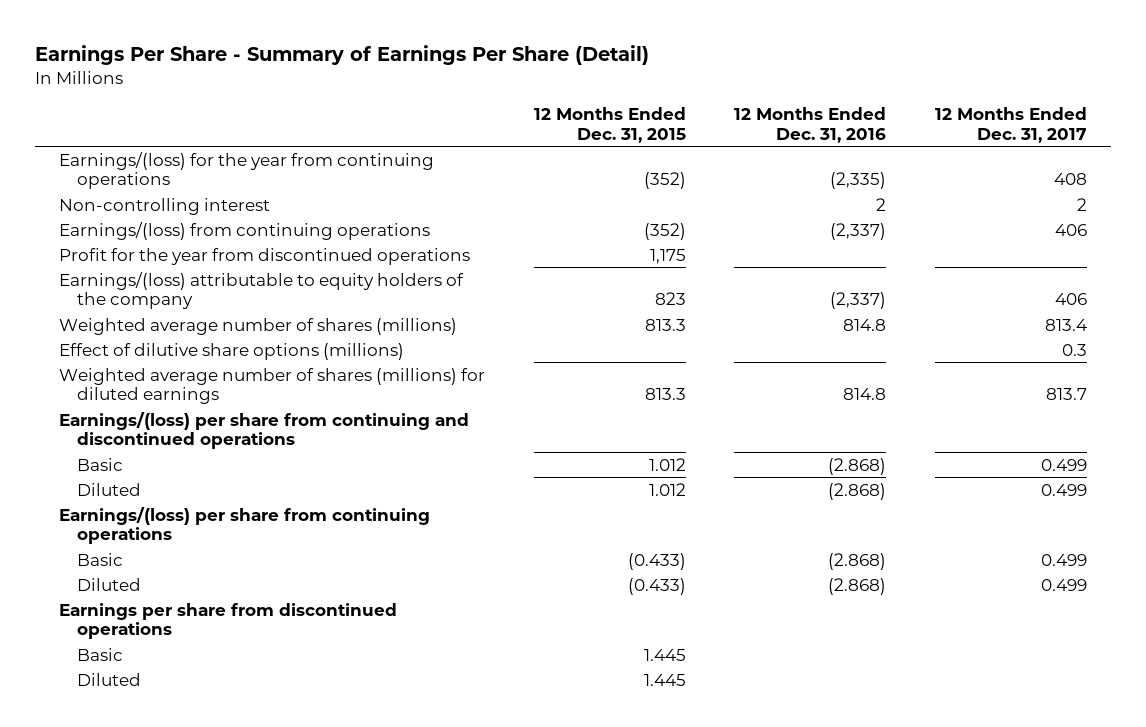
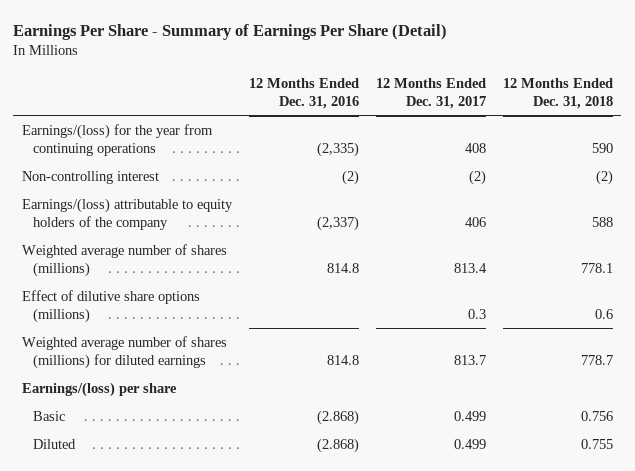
[533,107,686,143] 12 Months Ended Dec. 31, 2015 -> none
none -> [502,77,613,110] 12 Months Ended Dec. 31, 2018
[58,221,430,240] Earnings/(loss) from continuing operations -> none
[58,247,470,265] Profit for the year from discontinued operations -> none
[876,197,887,211] 2 -> [341,169,359,185] (2)
[1076,197,1087,211] 2 -> [468,169,486,185] (2)
[76,457,123,471] Basic -> none
[76,482,141,496] Diluted -> none
[58,506,430,545] Earnings/(loss) per share from continuing operations -> none
[58,411,469,450] Earnings/(loss) per share from continuing and discontinued operations -> [21,381,177,397] Earnings/(loss) per share
[58,602,397,640] Earnings per share from discontinued operations -> none
[76,647,123,661] Basic -> none
[76,672,141,686] Diluted -> none

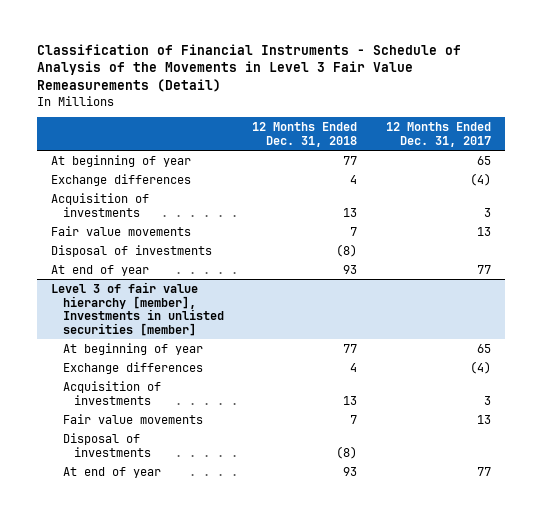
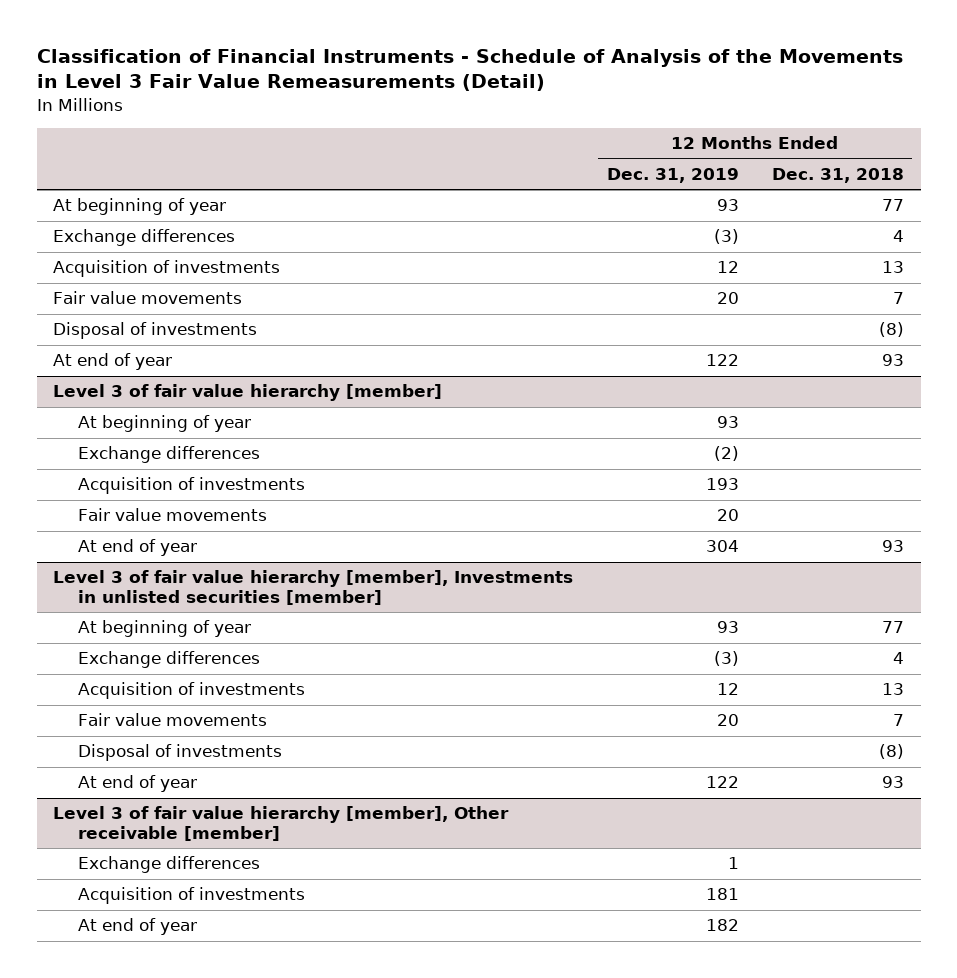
[385,121,491,147] 12 Months Ended Dec. 31, 2017 -> none
none -> [606,167,739,183] Dec. 31, 2019
none -> [53,384,443,402] Level 3 of fair value hierarchy [member]
none -> [77,415,251,433] At beginning of year
none -> [77,446,260,464] Exchange differences
none -> [77,477,305,495] Acquisition of investments
none -> [77,508,267,522] Fair value movements
none -> [77,539,197,557] At end of year
none -> [53,806,510,841] Level 3 of fair value hierarchy [member], Other receivable [member]
none -> [77,856,260,874] Exchange differences
none -> [77,887,305,905] Acquisition of investments
none -> [77,918,197,936] At end of year

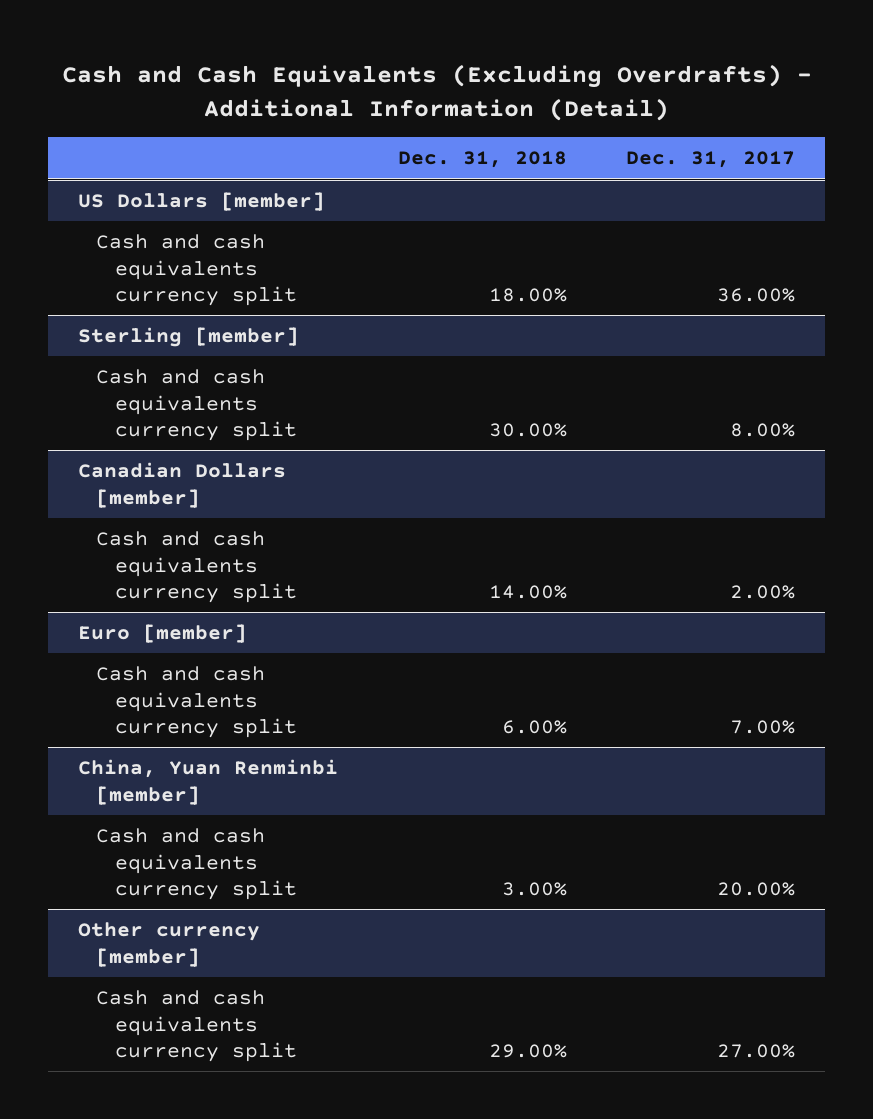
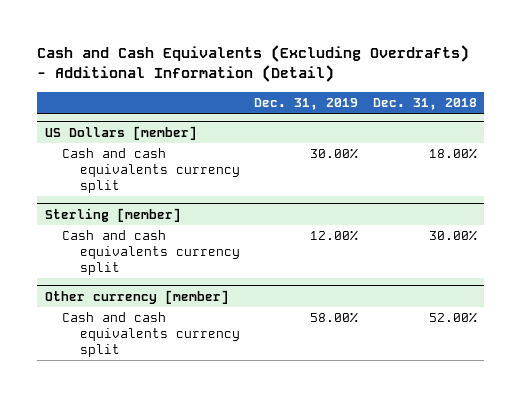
[626,151,796,169] Dec. 31, 2017 -> none
none -> [254,98,359,111] Dec. 31, 2019
[78,462,287,508] Canadian Dollars [member] -> none
[96,531,297,604] Cash and cash equivalents currency split -> none
[78,624,248,644] Euro [member] -> none
[96,666,297,739] Cash and cash equivalents currency split -> none
[78,759,339,805] China, Yuan Renminbi [member] -> none
[96,828,297,901] Cash and cash equivalents currency split -> none
[488,1044,567,1059] 29.00% -> [428,312,477,324] 52.00%

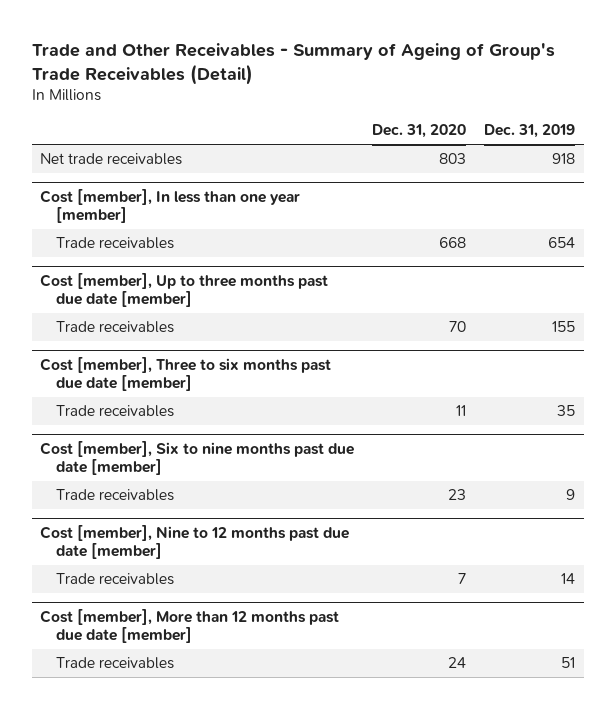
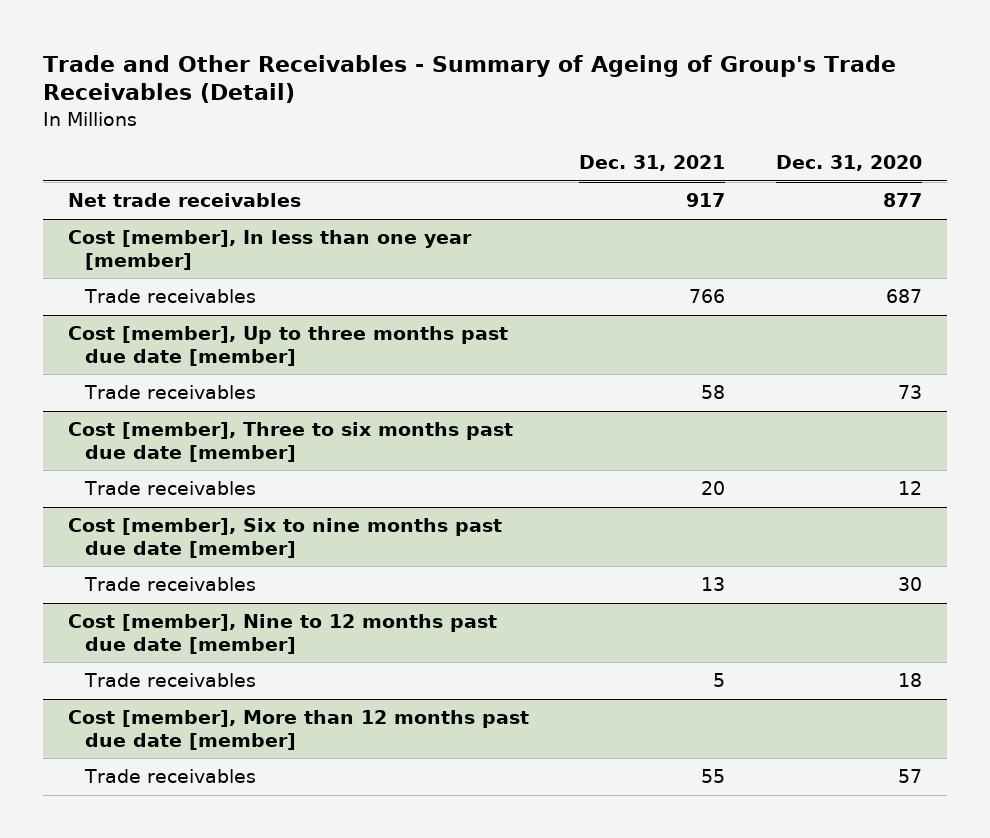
[484,124,576,139] Dec. 31, 2019 -> none
none -> [579,155,726,172] Dec. 31, 2021
[439,153,467,165] 803 -> [882,193,922,208] 877
[439,237,467,249] 668 -> [885,289,922,304] 687
[449,321,467,333] 70 -> [897,385,922,400] 73
[456,405,467,417] 11 -> [897,481,922,496] 12
[448,489,467,501] 23 -> [897,577,922,592] 30
[458,573,467,585] 7 -> [897,673,922,688] 18
[448,657,467,669] 24 -> [897,769,922,784] 57

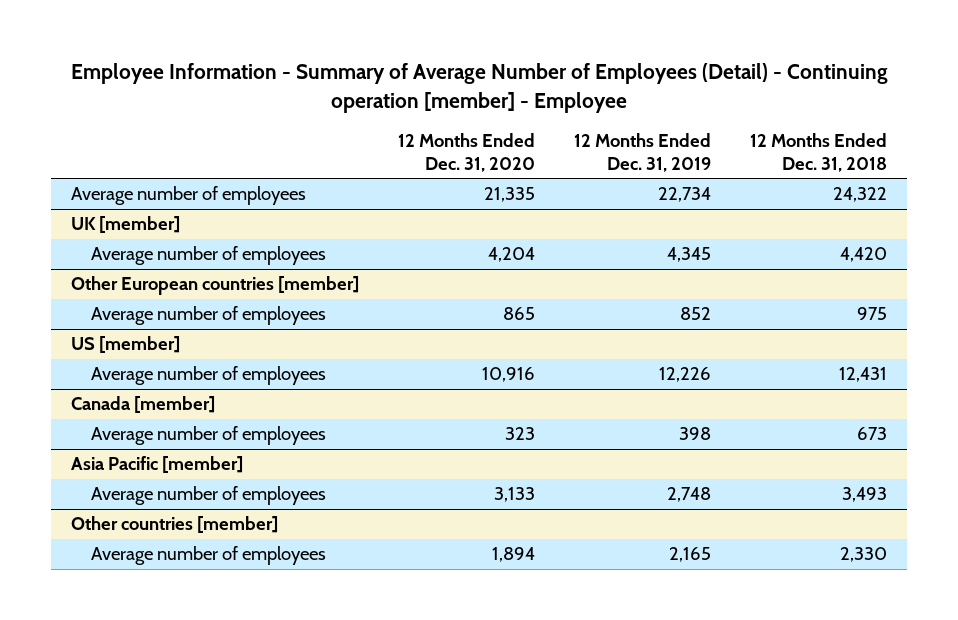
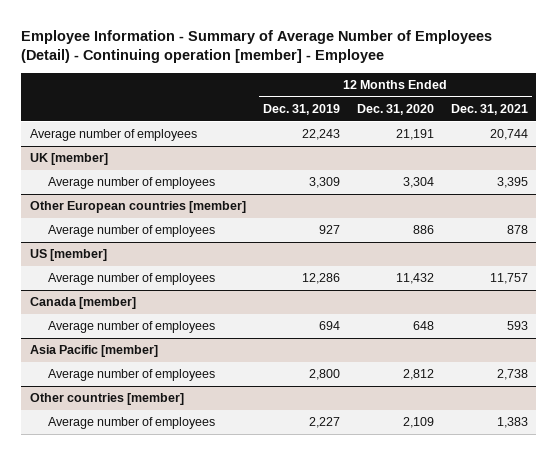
[750,133,888,172] 12 Months Ended Dec. 31, 2018 -> none
none -> [450,104,528,116] Dec. 31, 2021
[483,187,535,203] 21,335 -> [395,129,434,141] 21,191
[658,187,712,203] 22,734 -> [301,129,340,141] 22,243
[487,247,535,263] 4,204 -> [402,177,434,189] 3,304
[667,247,712,263] 4,345 -> [308,177,340,189] 3,309
[502,307,535,321] 865 -> [412,225,434,235] 886
[680,307,712,321] 852 -> [318,225,340,235] 927
[481,367,535,383] 10,916 -> [395,273,434,285] 11,432
[659,367,712,383] 12,226 -> [301,273,340,285] 12,286
[504,427,535,441] 323 -> [412,321,434,331] 648
[679,427,712,441] 398 -> [318,321,340,331] 694
[493,487,535,503] 3,133 -> [402,369,434,381] 2,812
[667,487,712,503] 2,748 -> [308,369,340,381] 2,800
[491,547,535,563] 1,894 -> [402,417,434,429] 2,109
[669,547,712,563] 2,165 -> [308,417,340,429] 2,227

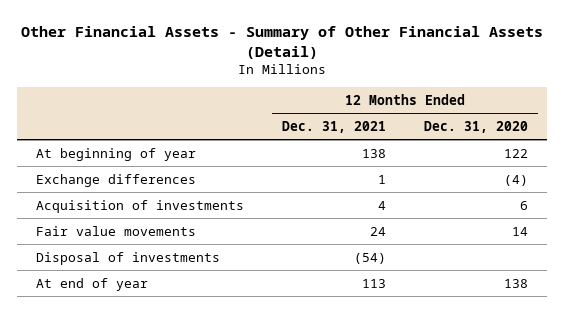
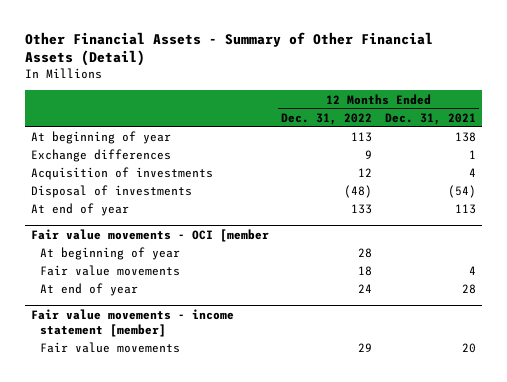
[424,121,529,134] Dec. 31, 2020 -> none
none -> [281,112,373,125] Dec. 31, 2022
[35,225,196,236] Fair value movements -> none
none -> [31,228,270,242] Fair value movements - OCI [member
none -> [40,247,181,261] At beginning of year
none -> [40,265,181,277] Fair value movements
none -> [40,283,139,297] At end of year
none -> [31,308,235,338] Fair value movements - income statement [member]
none -> [40,342,181,354] Fair value movements

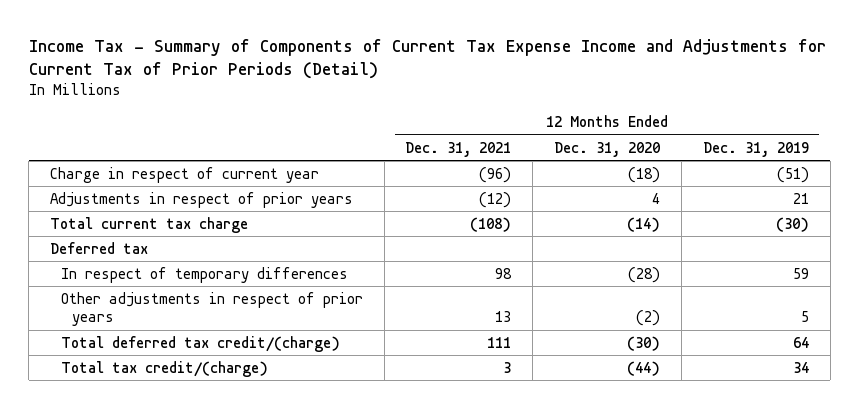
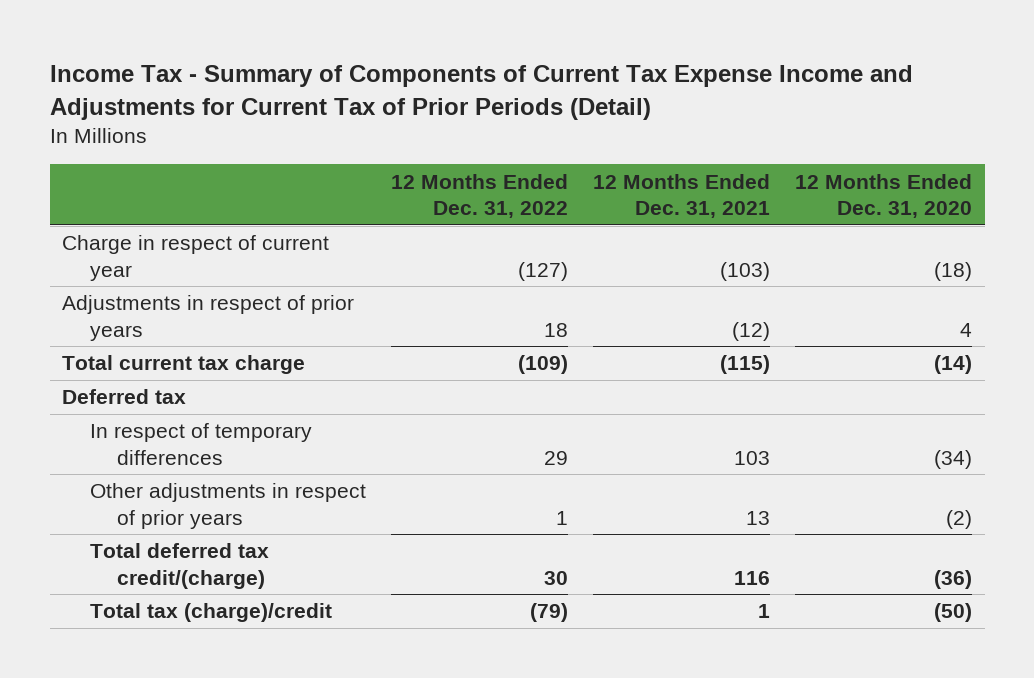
[702,141,809,157] Dec. 31, 2019 -> none
none -> [390,173,568,219] 12 Months Ended Dec. 31, 2022
[479,166,512,183] (96) -> [720,261,771,281] (103)
[470,216,512,232] (108) -> [720,355,771,375] (115)
[495,267,513,279] 98 -> [734,450,771,465] 103
[628,266,661,283] (28) -> [934,449,973,469] (34)
[487,336,512,348] 111 -> [734,570,771,585] 116
[627,335,661,351] (30) -> [934,569,973,589] (36)
[60,360,268,377] Total tax credit/(charge) -> [89,603,332,623] Total tax (charge)/credit
[503,361,512,373] 3 -> [758,604,771,619] 1
[627,360,661,376] (44) -> [934,603,973,623] (50)

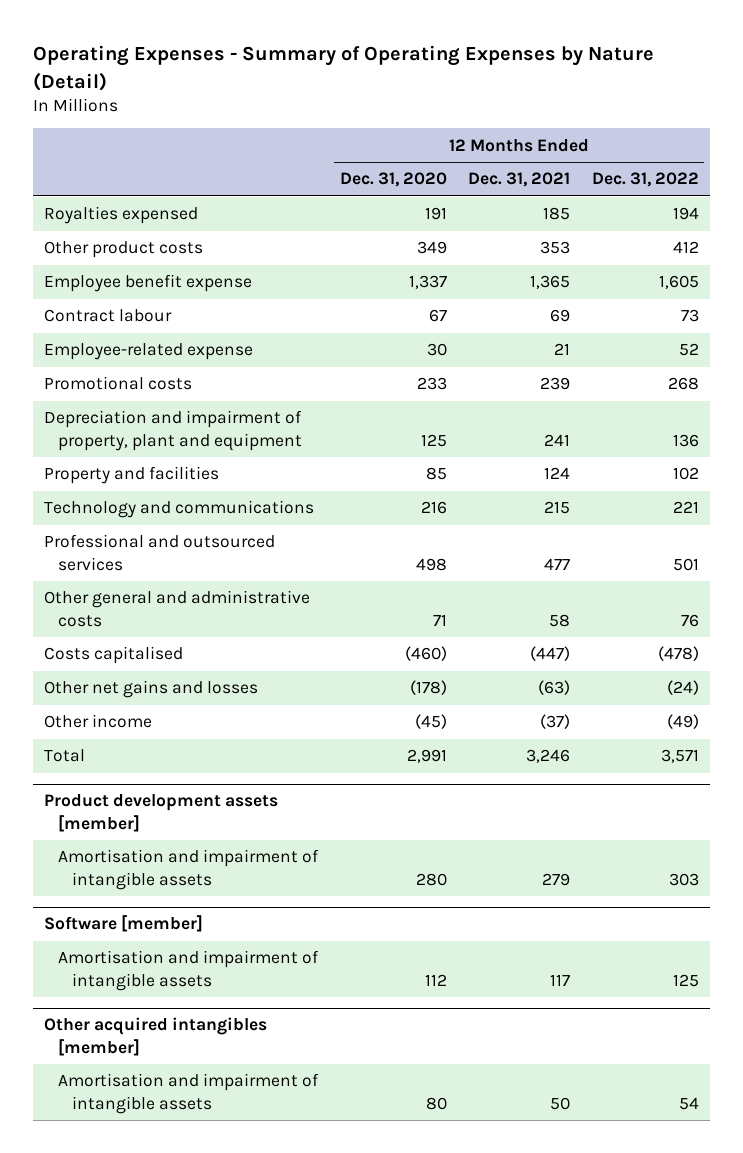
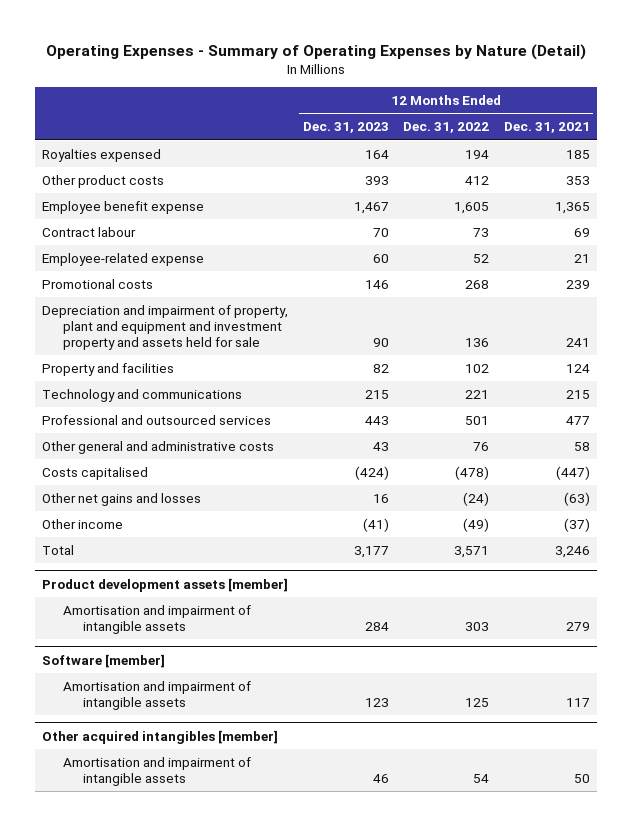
[339,172,447,188] Dec. 31, 2020 -> none
none -> [302,122,389,134] Dec. 31, 2023
[44,410,303,451] Depreciation and impairment of property, plant and equipment -> [42,304,289,350] Depreciation and impairment of property, plant and equipment and investment property and assets held for sale

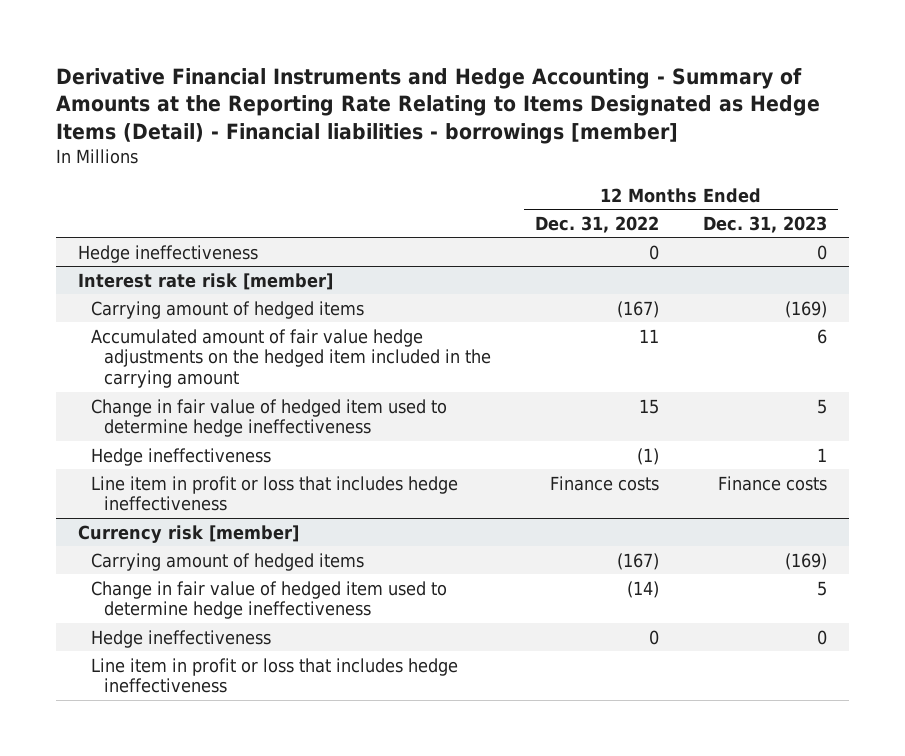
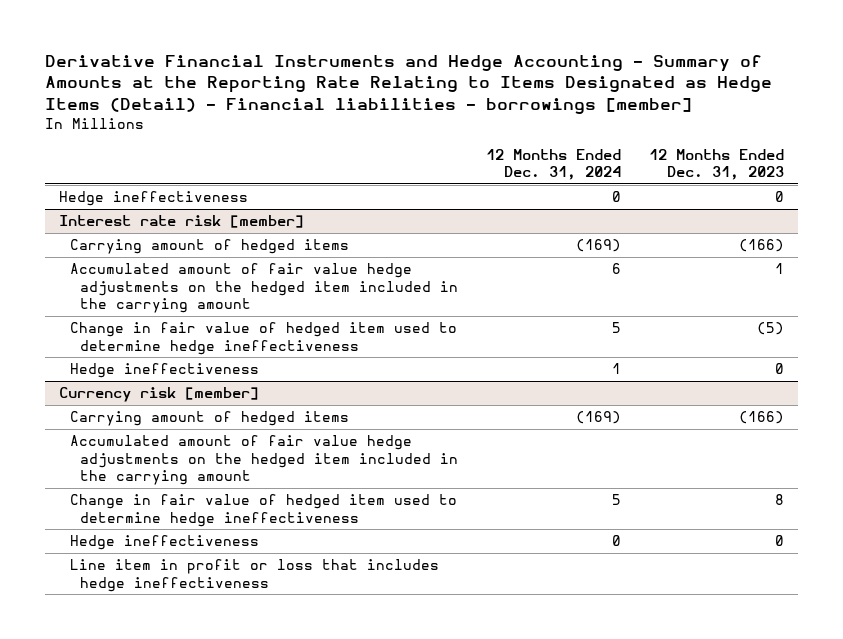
[535,215,660,233] Dec. 31, 2022 -> none
none -> [485,148,621,180] 12 Months Ended Dec. 31, 2024
[91,475,459,512] Line item in profit or loss that includes hedge ineffectiveness -> none
[785,300,828,318] (169) -> [738,239,784,253] (166)
[817,328,828,344] 6 -> [774,263,784,275] 1
[817,398,828,414] 5 -> [756,322,784,336] (5)
[817,447,828,462] 1 -> [774,363,784,375] 0
[785,552,828,570] (169) -> [738,411,784,425] (166)
none -> [69,435,458,485] Accumulated amount of fair value hedge adjustments on the hedged item included in the carrying amount
[817,580,828,596] 5 -> [774,494,784,506] 8

